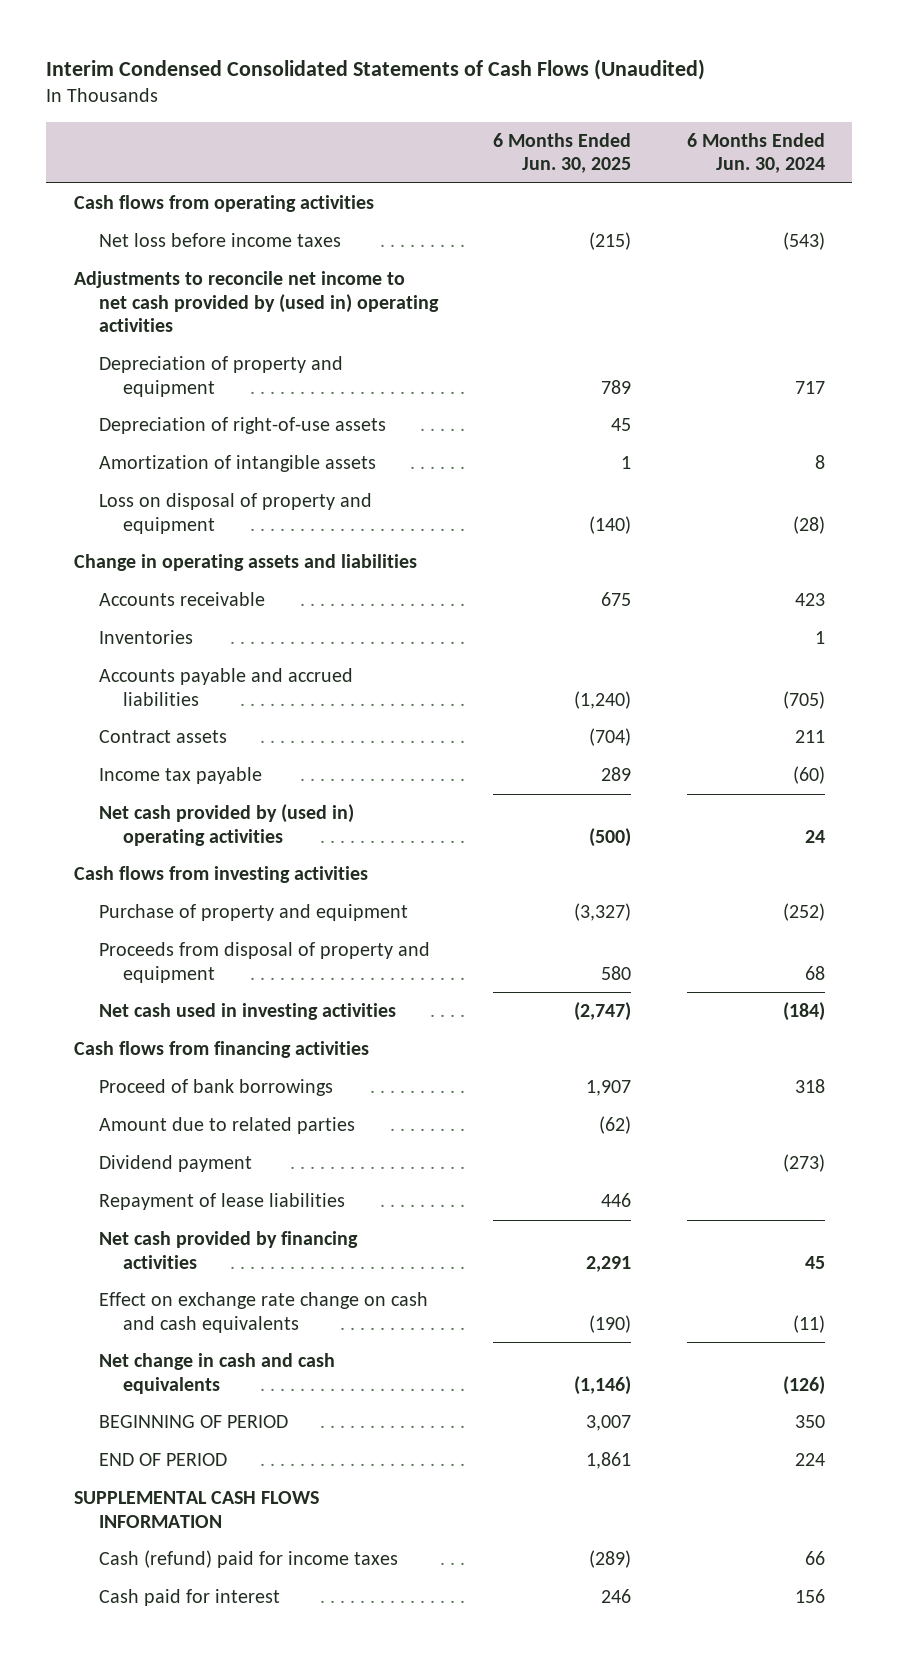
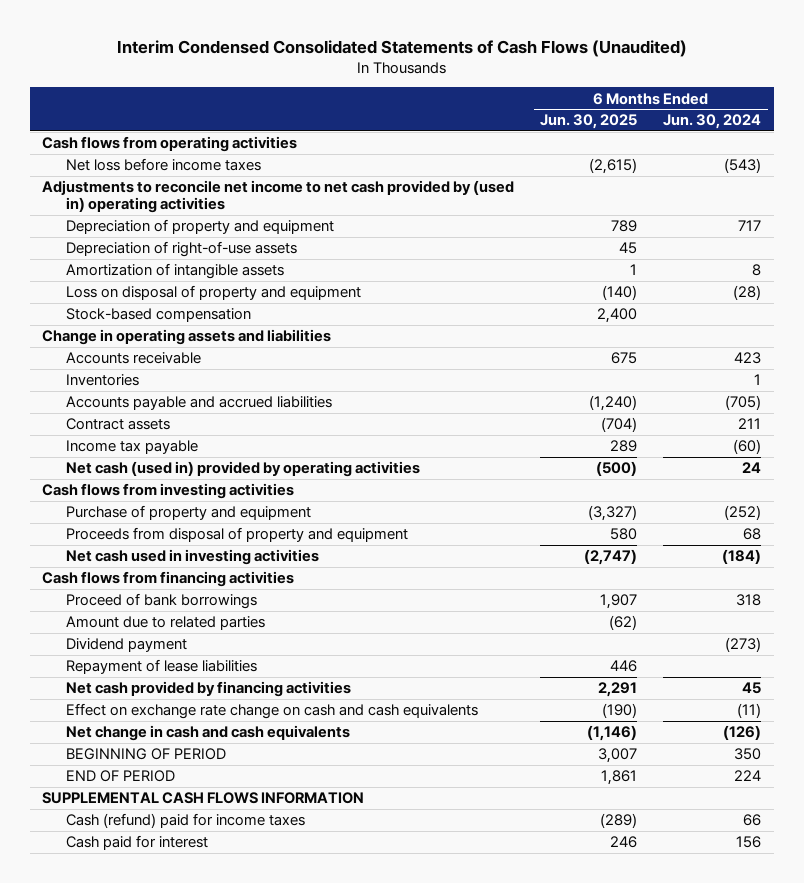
[589,232,632,251] (215) -> [589,158,638,175] (2,615)
none -> [65,308,251,323] Stock-based compensation
[98,804,354,846] Net cash provided by (used in) operating activities -> [65,461,420,478] Net cash (used in) provided by operating activities

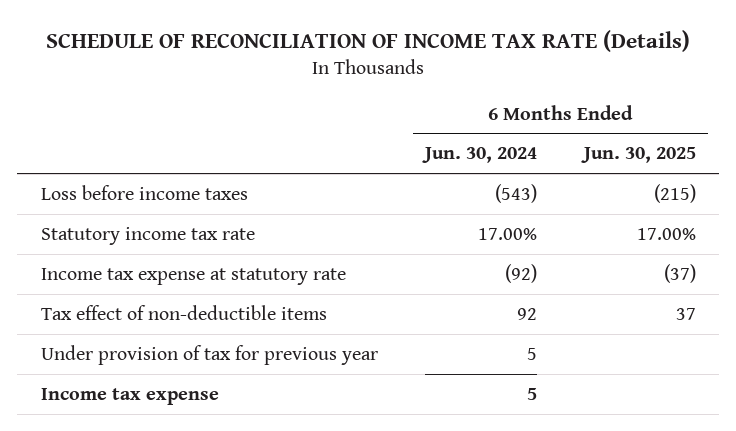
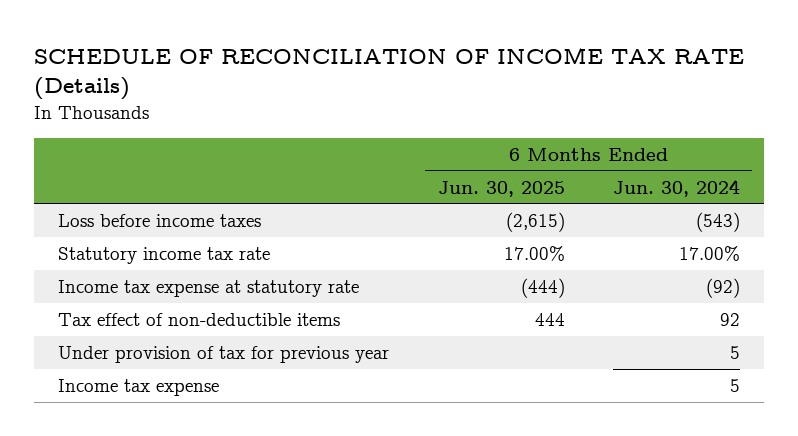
[653,183,696,203] (215) -> [505,211,565,232] (2,615)
[663,263,696,283] (37) -> [520,277,565,298] (444)
[675,307,696,320] 37 -> [534,312,565,326] 444

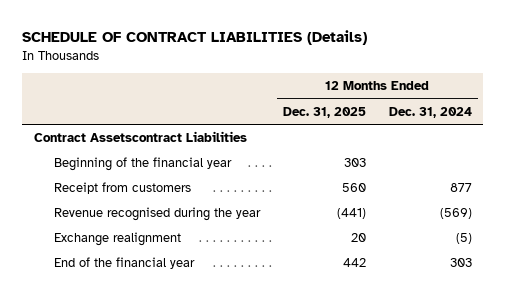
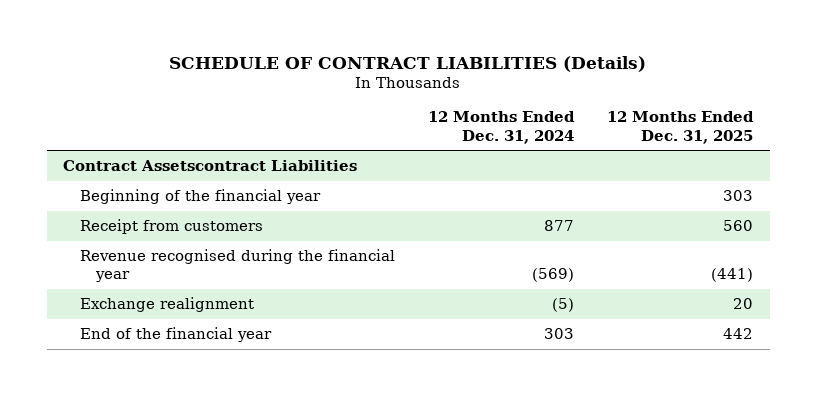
[54,207,262,222] Revenue recognised during the year -> [79,249,395,283] Revenue recognised during the financial year

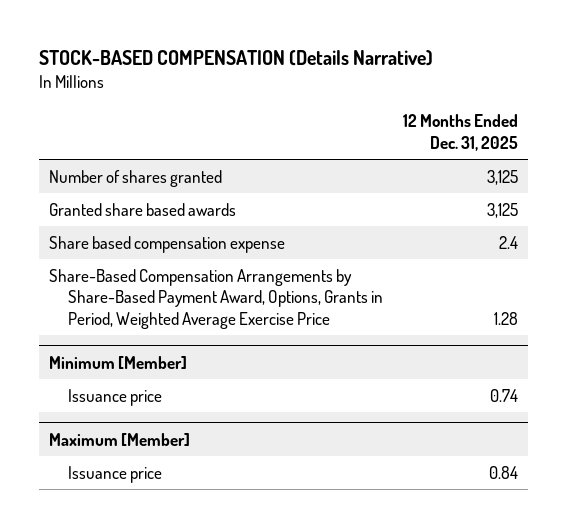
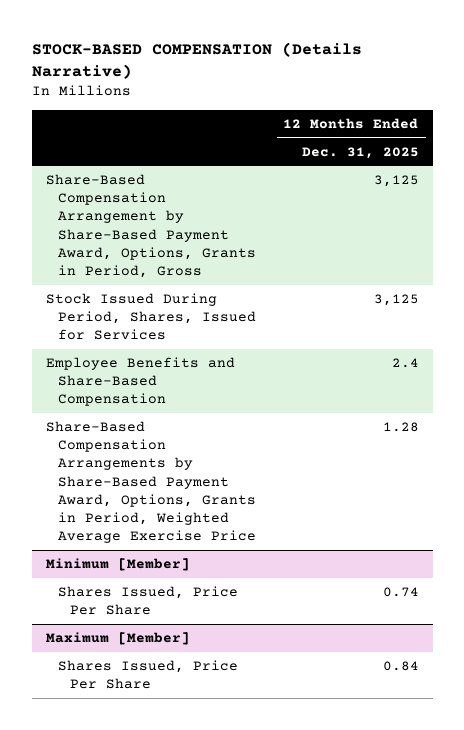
[48,169,222,187] Number of shares granted -> [45,174,256,279] Share-Based Compensation Arrangement by Share-Based Payment Award, Options, Grants in Period, Gross
[48,202,236,216] Granted share based awards -> [45,293,256,341] Stock Issued During Period, Shares, Issued for Services
[48,235,285,253] Share based compensation expense -> [45,357,235,407] Employee Benefits and Share-Based Compensation
[68,388,163,406] Issuance price -> [57,586,238,616] Shares Issued, Price Per Share
[68,465,163,483] Issuance price -> [57,660,238,690] Shares Issued, Price Per Share

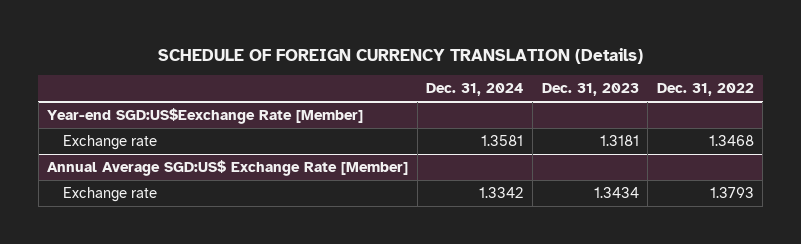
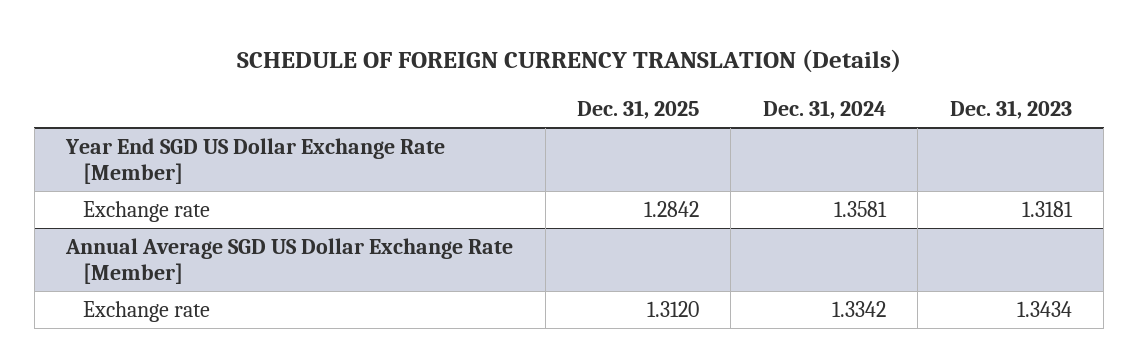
[656,83,754,97] Dec. 31, 2022 -> none
none -> [576,100,699,120] Dec. 31, 2025
[47,107,364,124] Year-end SGD:US$Eexchange Rate [Member] -> [65,138,446,184] Year End SGD US Dollar Exchange Rate [Member]
[47,159,409,176] Annual Average SGD:US$ Exchange Rate [Member] -> [65,238,514,284] Annual Average SGD US Dollar Exchange Rate [Member]

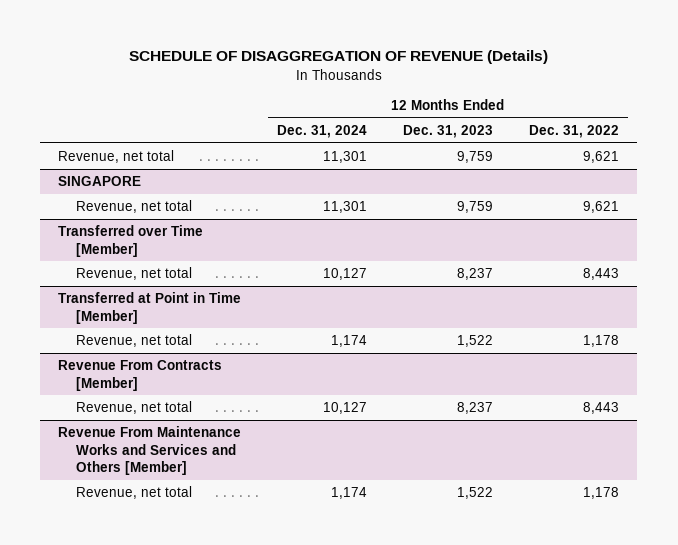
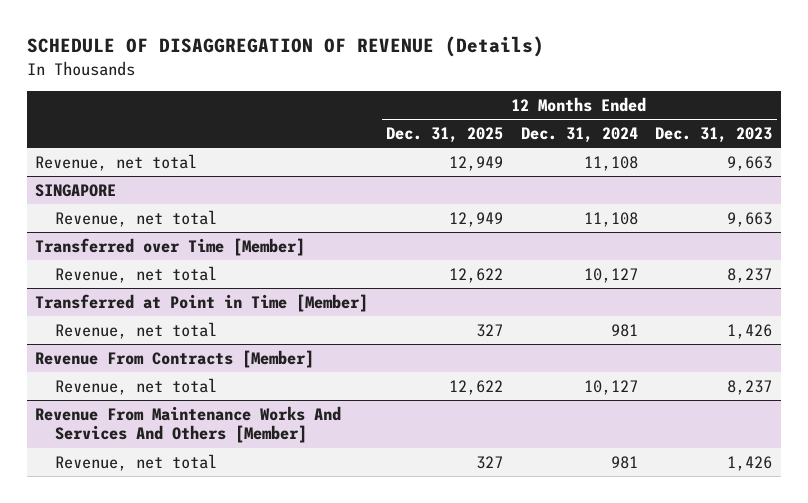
[529,124,620,138] Dec. 31, 2022 -> none
none -> [386,126,504,143] Dec. 31, 2025
[323,151,368,164] 11,301 -> [583,155,638,171] 11,108
[457,151,494,164] 9,759 -> [727,155,773,171] 9,663
[323,201,368,214] 11,301 -> [583,211,638,227] 11,108
[457,201,494,214] 9,759 -> [727,211,773,227] 9,663
[331,335,368,348] 1,174 -> [610,323,638,337] 981
[457,335,494,348] 1,522 -> [727,323,773,339] 1,426
[58,426,242,476] Revenue From Maintenance Works and Services and Others [Member] -> [35,405,342,444] Revenue From Maintenance Works And Services And Others [Member]
[331,487,368,500] 1,174 -> [610,455,638,469] 981
[457,487,494,500] 1,522 -> [727,455,773,471] 1,426

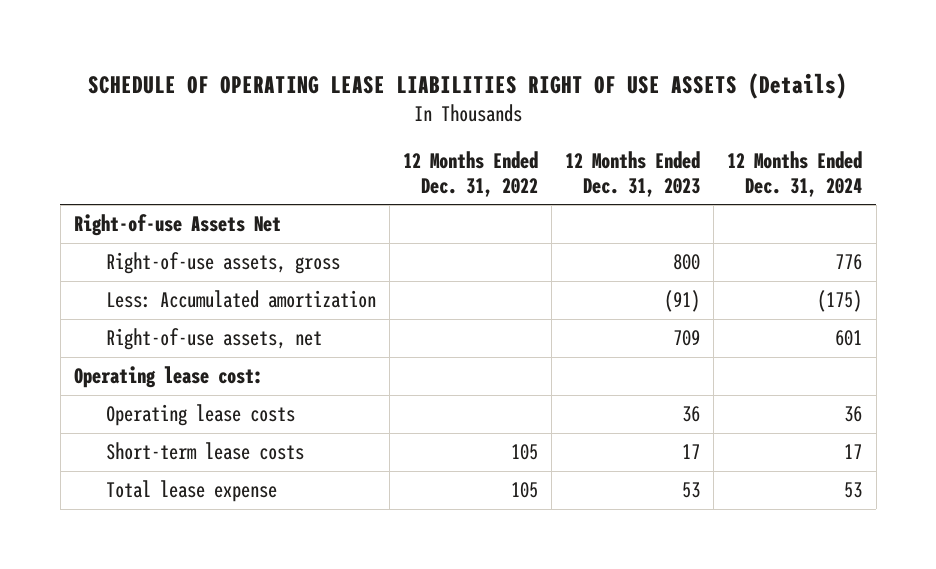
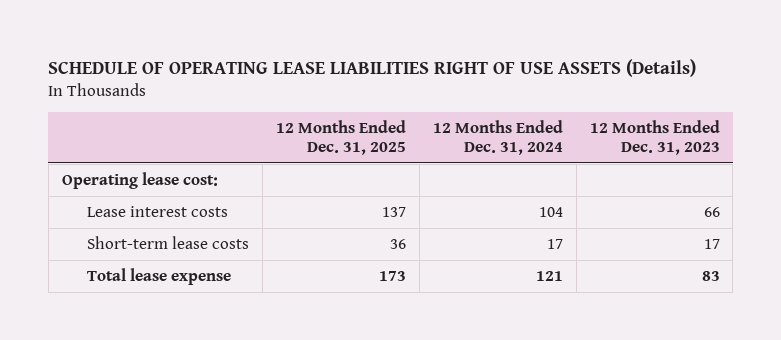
[403,151,539,197] 12 Months Ended Dec. 31, 2022 -> none
none -> [275,119,406,155] 12 Months Ended Dec. 31, 2025
[74,214,282,237] Right-of-use Assets Net -> none
[105,252,340,275] Right-of-use assets, gross -> none
[105,290,376,309] Less: Accumulated amortization -> none
[105,328,322,351] Right-of-use assets, net -> none
[105,404,295,427] Operating lease costs -> [86,205,228,217] Lease interest costs
[682,406,701,423] 36 -> [703,206,720,217] 66
[844,406,863,423] 36 -> [538,206,563,217] 104
[682,482,701,499] 53 -> [701,270,720,281] 83
[844,482,863,499] 53 -> [535,270,563,281] 121

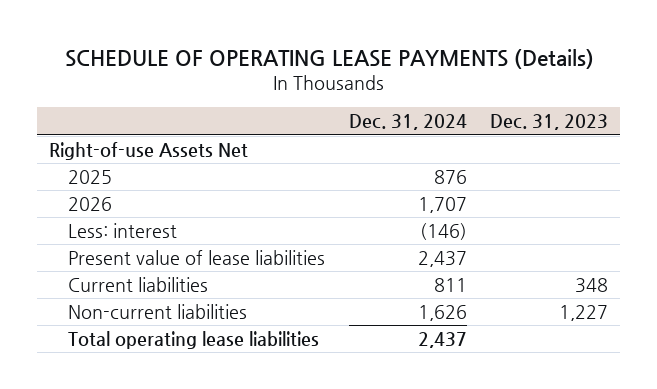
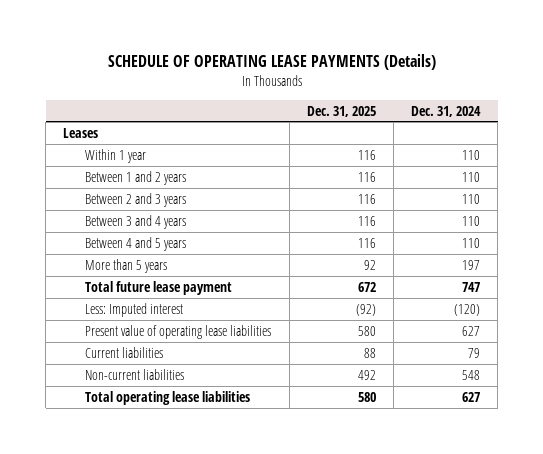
[490,114,609,131] Dec. 31, 2023 -> none
none -> [306,105,376,117] Dec. 31, 2025
[48,141,248,160] Right-of-use Assets Net -> none
[68,169,113,184] 2025 -> none
[68,196,113,211] 2026 -> none
none -> [63,127,99,138] Leases
none -> [85,148,147,163] Within 1 year
none -> [85,170,187,185] Between 1 and 2 years
none -> [85,192,187,207] Between 2 and 3 years
none -> [85,214,187,229] Between 3 and 4 years
none -> [85,236,187,251] Between 4 and 5 years
none -> [85,258,168,273] More than 5 years
none -> [85,280,233,295] Total future lease payment
[68,222,178,238] Less: interest -> [85,302,184,317] Less: Imputed interest
[419,222,467,240] (146) -> [453,303,480,316] (120)
[68,249,326,265] Present value of lease liabilities -> [85,324,272,339] Present value of operating lease liabilities
[417,250,467,267] 2,437 -> [461,325,480,336] 627
[433,277,467,292] 811 -> [467,347,480,358] 79
[417,304,467,321] 1,626 -> [461,369,480,380] 548
[417,331,467,348] 2,437 -> [461,391,480,402] 627

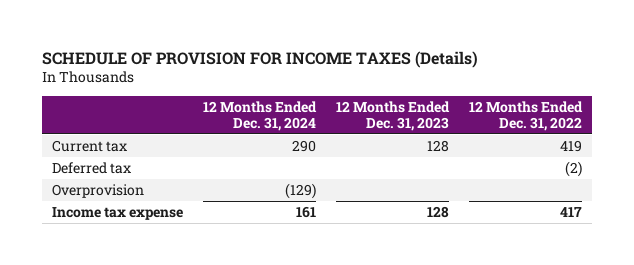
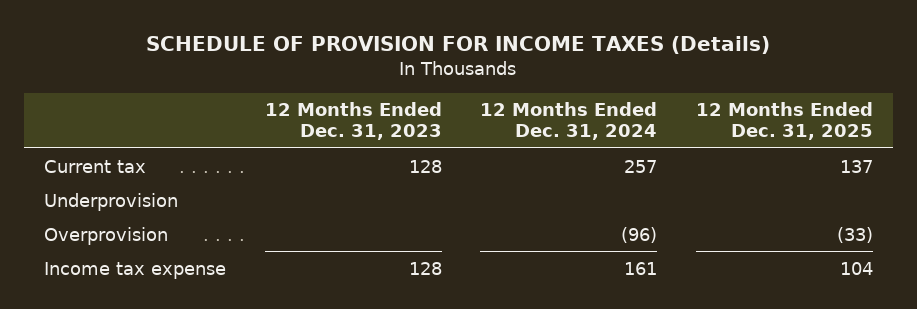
[468,100,583,131] 12 Months Ended Dec. 31, 2022 -> none
none -> [696,102,874,141] 12 Months Ended Dec. 31, 2025
[52,161,132,174] Deferred tax -> none
[292,139,317,152] 290 -> [624,159,658,173] 257
none -> [43,192,178,211] Underprovision
[285,182,317,199] (129) -> [621,226,658,243] (96)

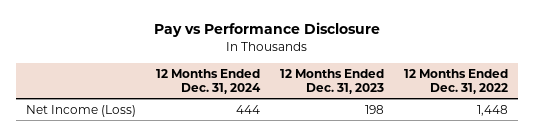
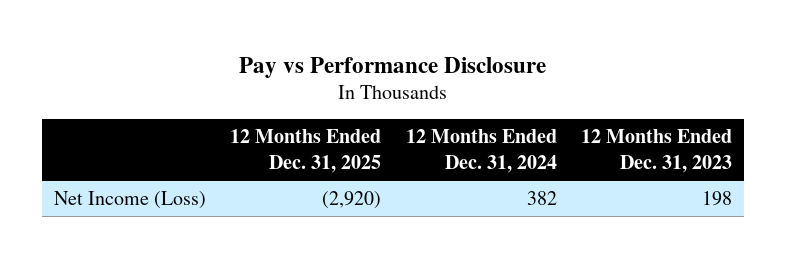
[403,68,508,95] 12 Months Ended Dec. 31, 2022 -> none
none -> [230,129,382,174] 12 Months Ended Dec. 31, 2025
[235,104,260,114] 444 -> [526,191,557,206] 382

